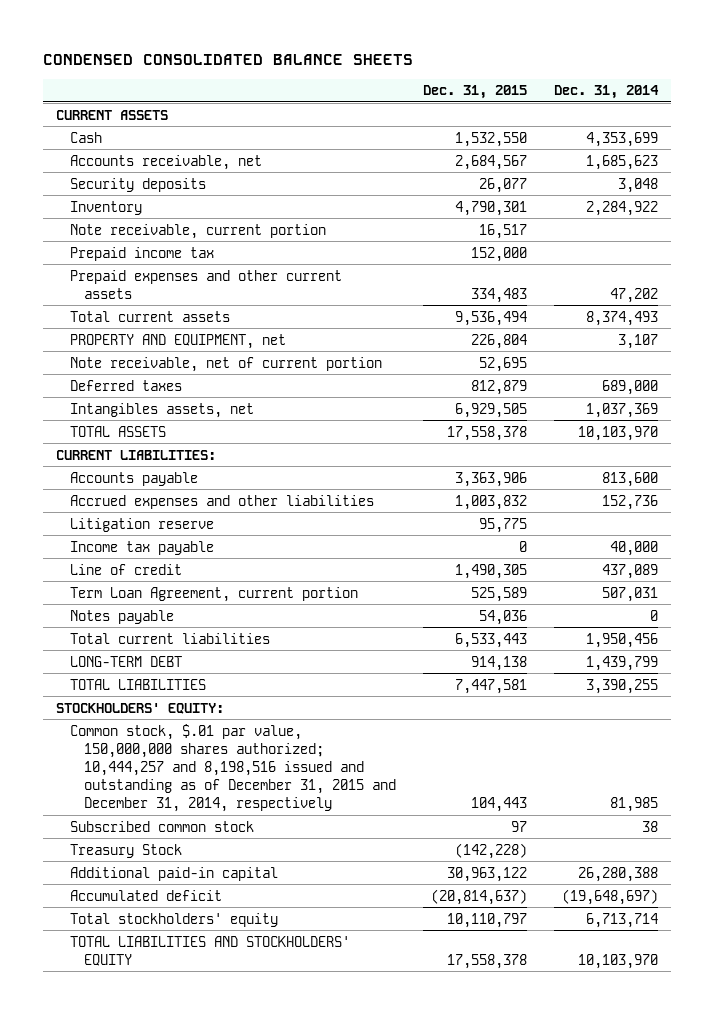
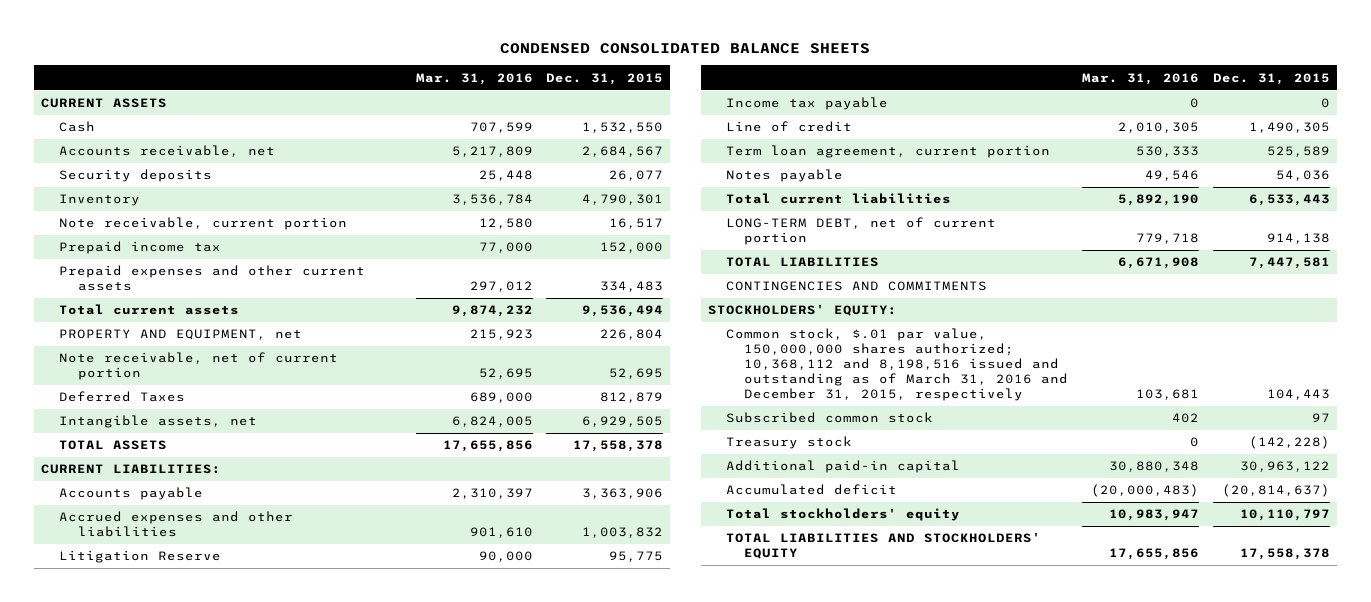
[553,85,659,100] Dec. 31, 2014 -> none
none -> [415,72,533,85] Mar. 31, 2016
[70,379,183,391] Deferred taxes -> [59,391,186,403] Deferred Taxes
[70,402,255,418] Intangibles assets, net -> [59,415,258,429] Intangible assets, net
[70,517,215,532] Litigation reserve -> [59,550,222,564] Litigation Reserve
[70,586,359,602] Term Loan Agreement, current portion -> [725,145,1050,159] Term loan agreement, current portion
[70,655,183,667] LONG-TERM DEBT -> [725,217,996,246] LONG-TERM DEBT, net of current portion
none -> [725,281,987,292] CONTINGENCIES AND COMMITMENTS
[70,723,396,813] Common stock, $.01 par value, 150,000,000 shares authorized; 10,444,257 and 8,198,516 issued and outstanding as of December 31, 2015 and December 31, 2014, respectively -> [725,328,1069,401] Common stock, $.01 par value, 150,000,000 shares authorized; 10,368,112 and 8,198,516 issued and outstanding as of March 31, 2016 and December 31, 2015, respectively
[70,843,183,858] Treasury Stock -> [725,436,852,450] Treasury stock

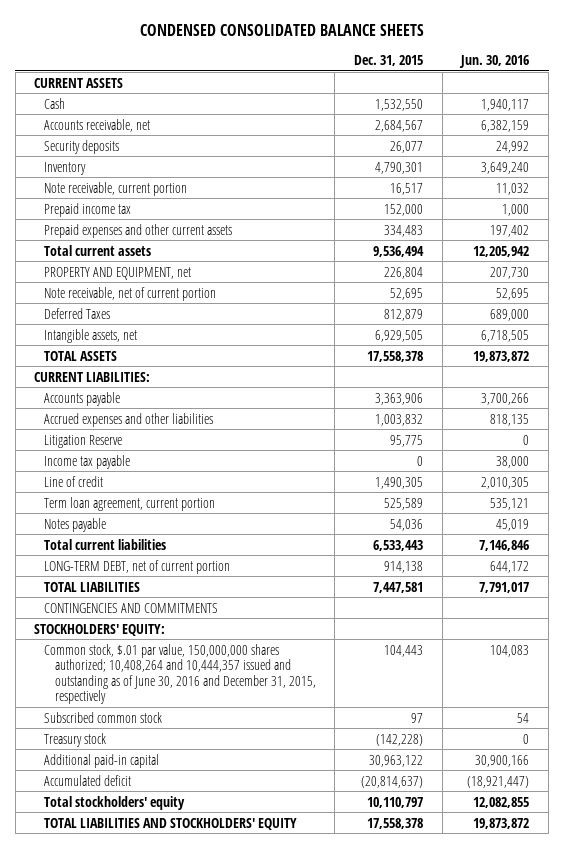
[415,72,533,85] Mar. 31, 2016 -> none
none -> [459,54,530,68] Jun. 30, 2016
[725,328,1069,401] Common stock, $.01 par value, 150,000,000 shares authorized; 10,368,112 and 8,198,516 issued and outstanding as of March 31, 2016 and December 31, 2015, respectively -> [44,643,316,705] Common stock, $.01 par value, 150,000,000 shares authorized; 10,408,264 and 10,444,357 issued and outstanding as of June 30, 2016 and December 31, 2015, respectively

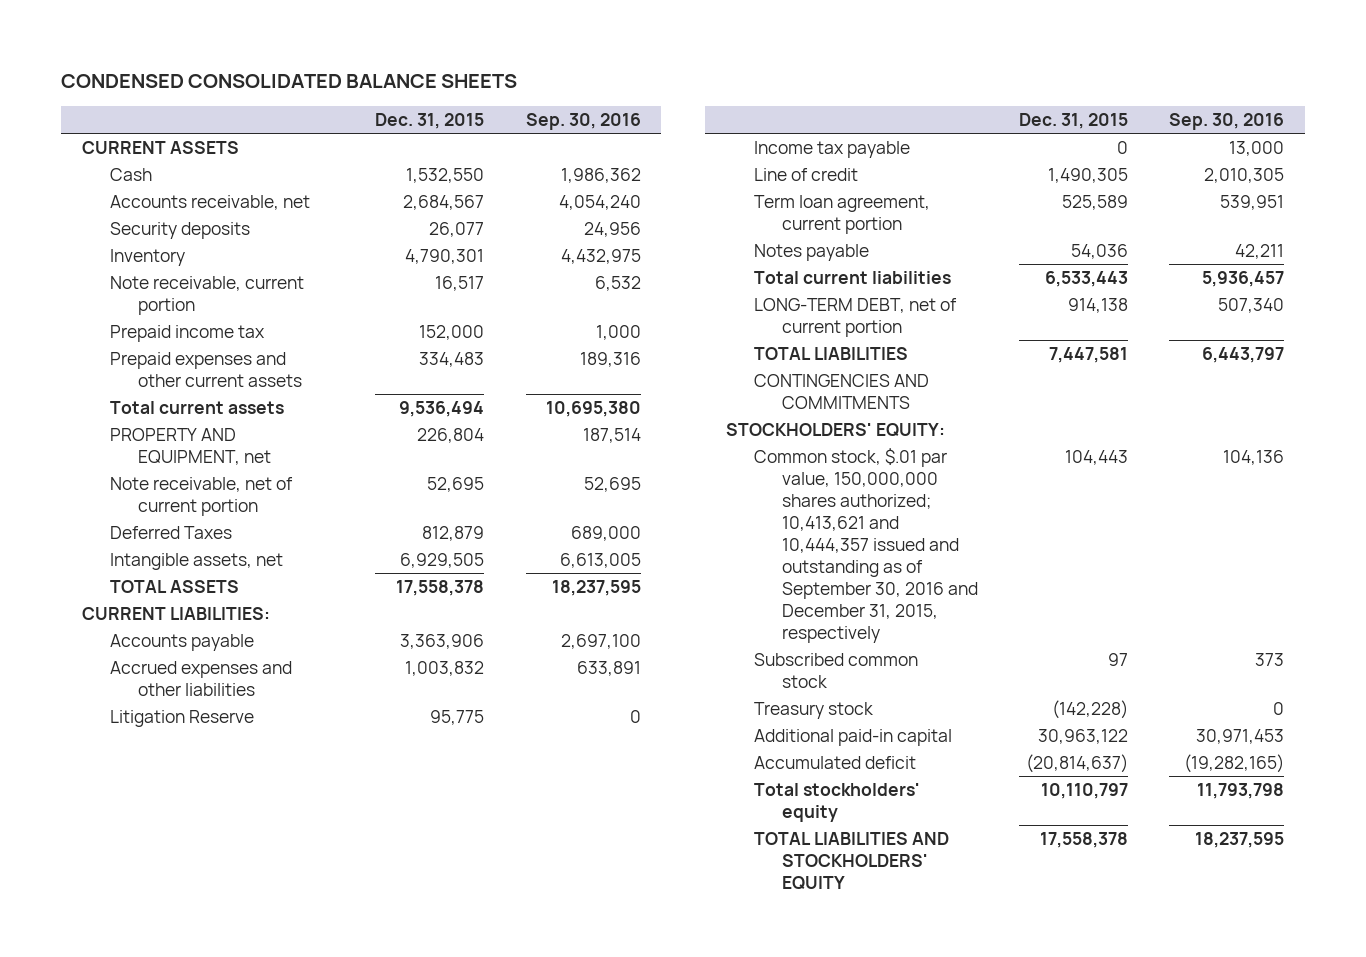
[459,54,530,68] Jun. 30, 2016 -> none
none -> [525,112,641,130] Sep. 30, 2016
[44,643,316,705] Common stock, $.01 par value, 150,000,000 shares authorized; 10,408,264 and 10,444,357 issued and outstanding as of June 30, 2016 and December 31, 2015, respectively -> [753,447,978,643] Common stock, $.01 par value, 150,000,000 shares authorized; 10,413,621 and 10,444,357 issued and outstanding as of September 30, 2016 and December 31, 2015, respectively

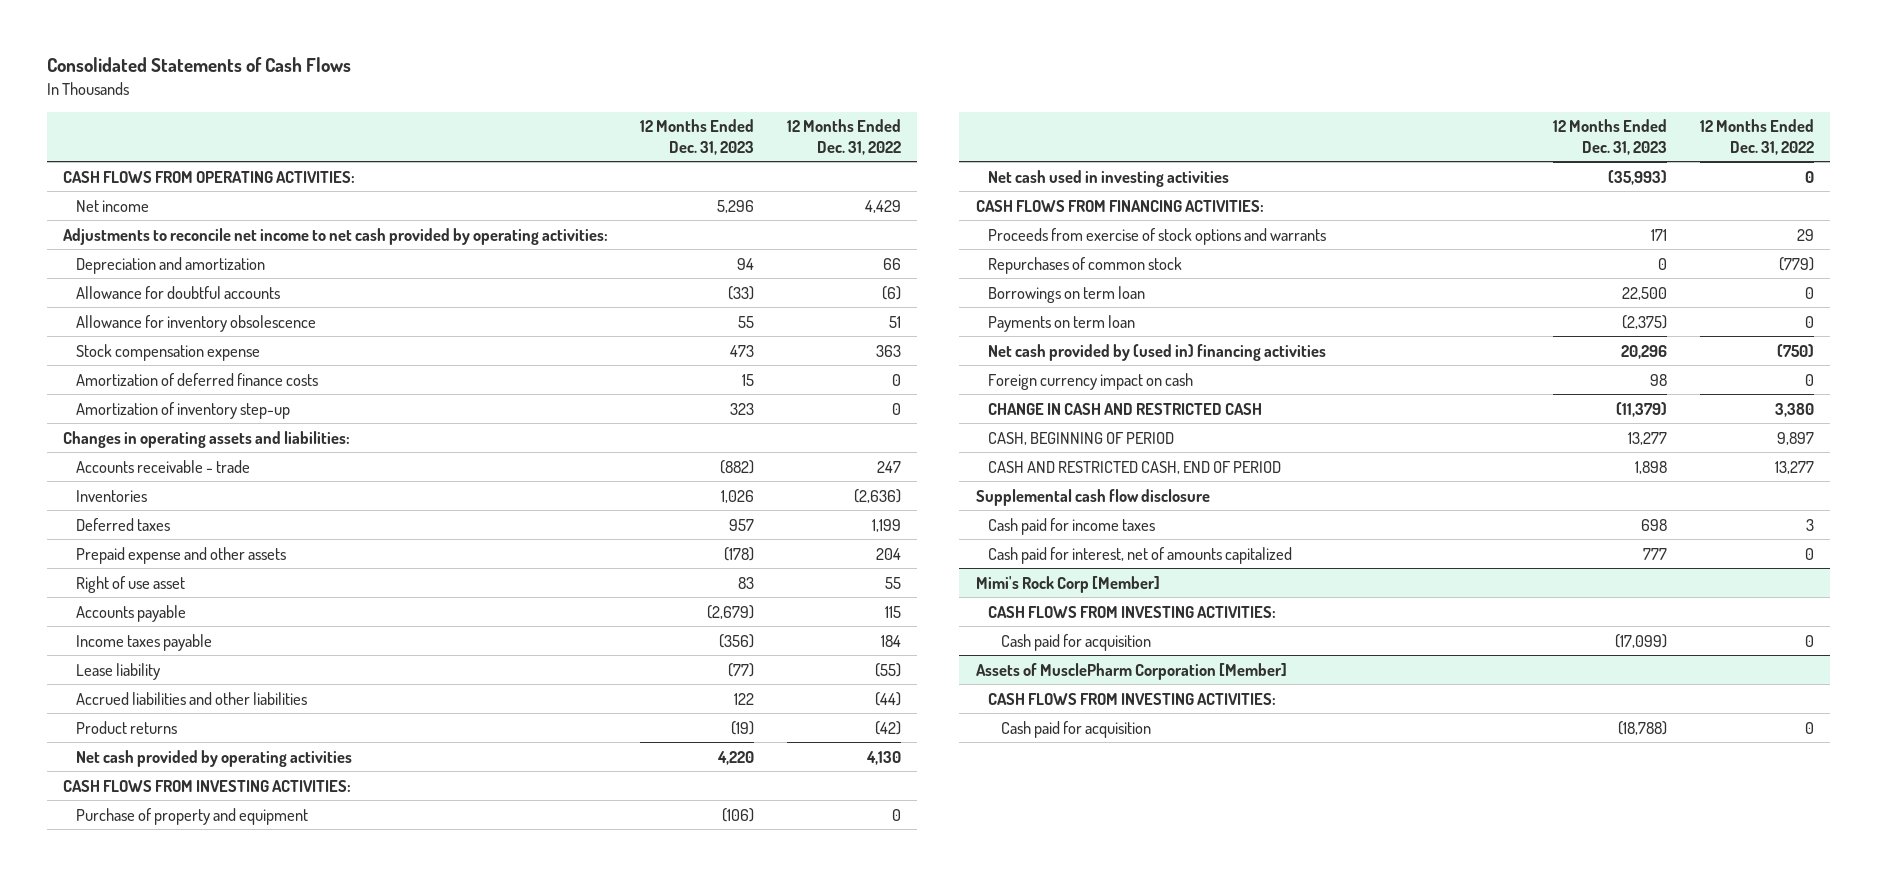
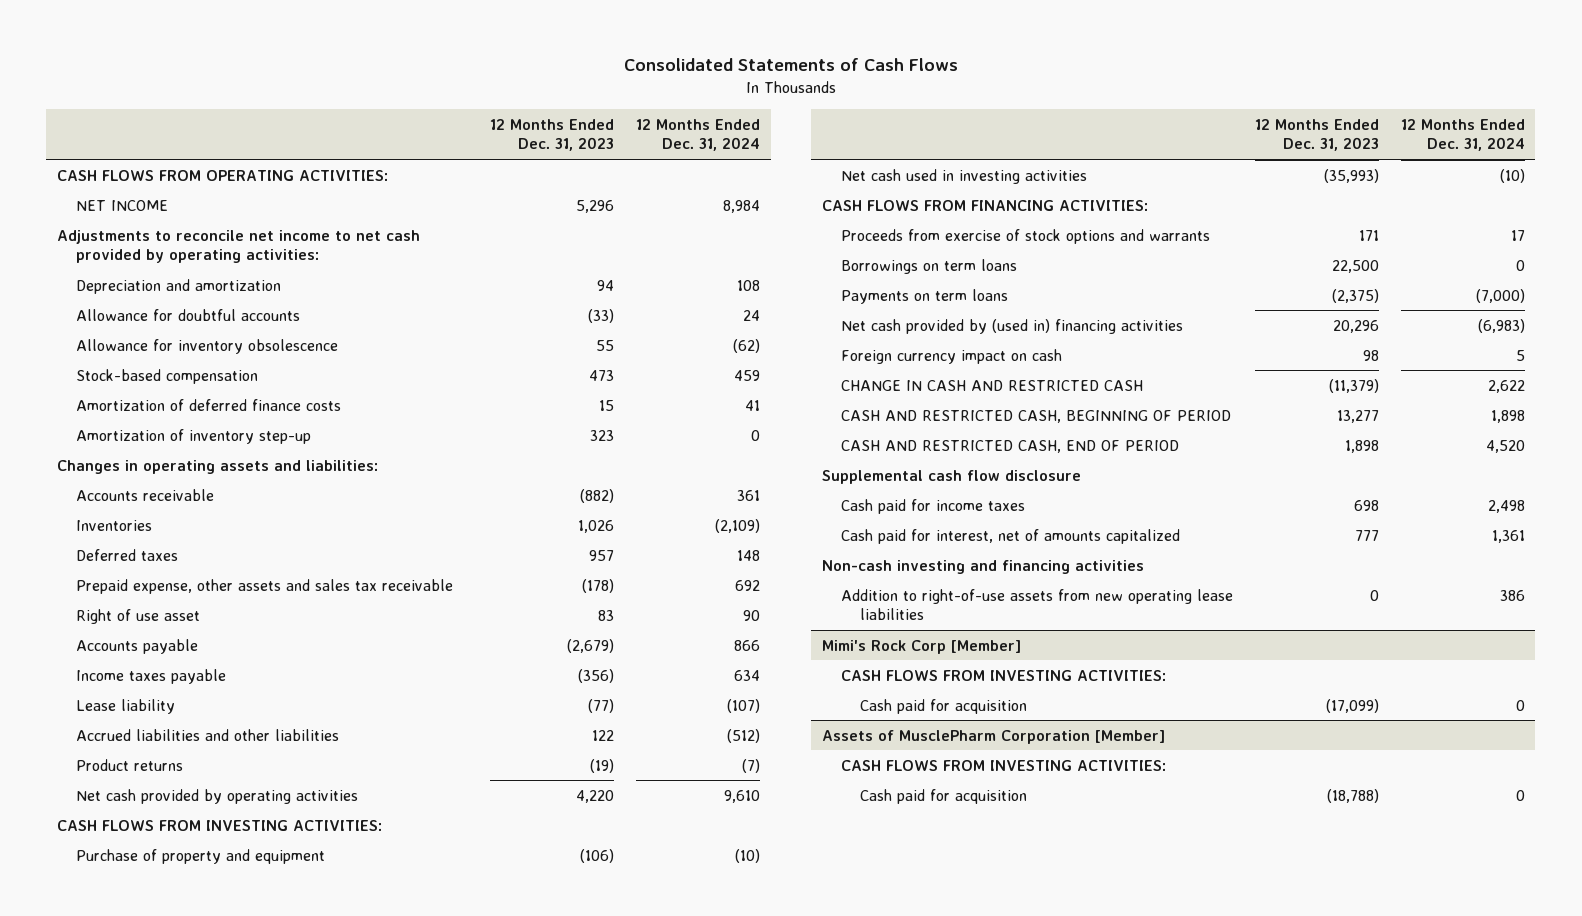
[787,119,902,156] 12 Months Ended Dec. 31, 2022 -> none
none -> [635,118,760,152] 12 Months Ended Dec. 31, 2024
[75,199,149,212] Net income -> [76,199,169,211] NET INCOME
[75,343,260,361] Stock compensation expense -> [76,368,259,384] Stock-based compensation
[75,459,250,473] Accounts receivable - trade -> [76,488,215,501] Accounts receivable
[75,546,286,564] Prepaid expense and other assets -> [76,578,454,594] Prepaid expense, other assets and sales tax receivable
[988,256,1183,274] Repurchases of common stock -> none
[988,285,1146,303] Borrowings on term loan -> [840,258,1017,274] Borrowings on term loans
[988,314,1136,332] Payments on term loan -> [840,288,1008,304] Payments on term loans
[988,431,1175,445] CASH, BEGINNING OF PERIOD -> [840,409,1231,423] CASH AND RESTRICTED CASH, BEGINNING OF PERIOD
none -> [821,559,1144,574] Non-cash investing and financing activities
none -> [840,588,1233,621] Addition to right-of-use assets from new operating lease liabilities

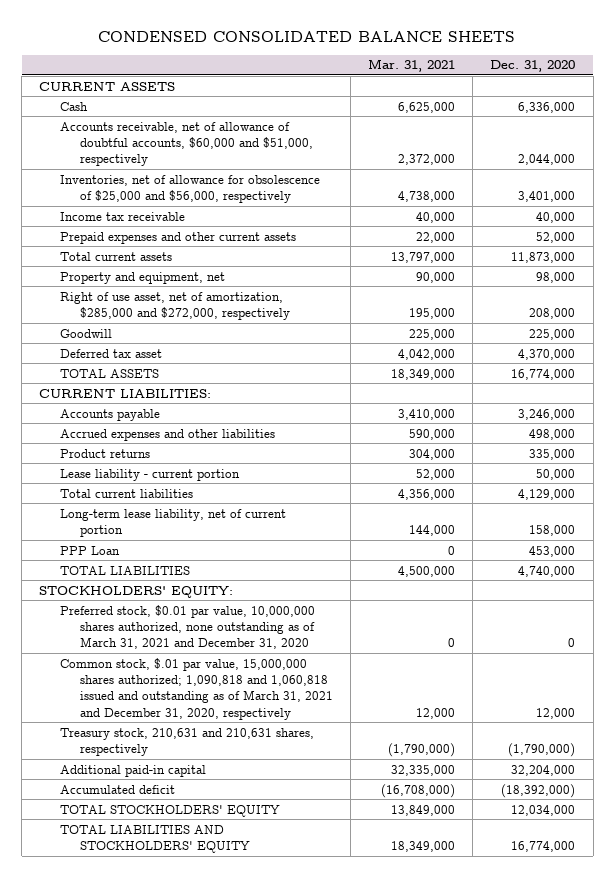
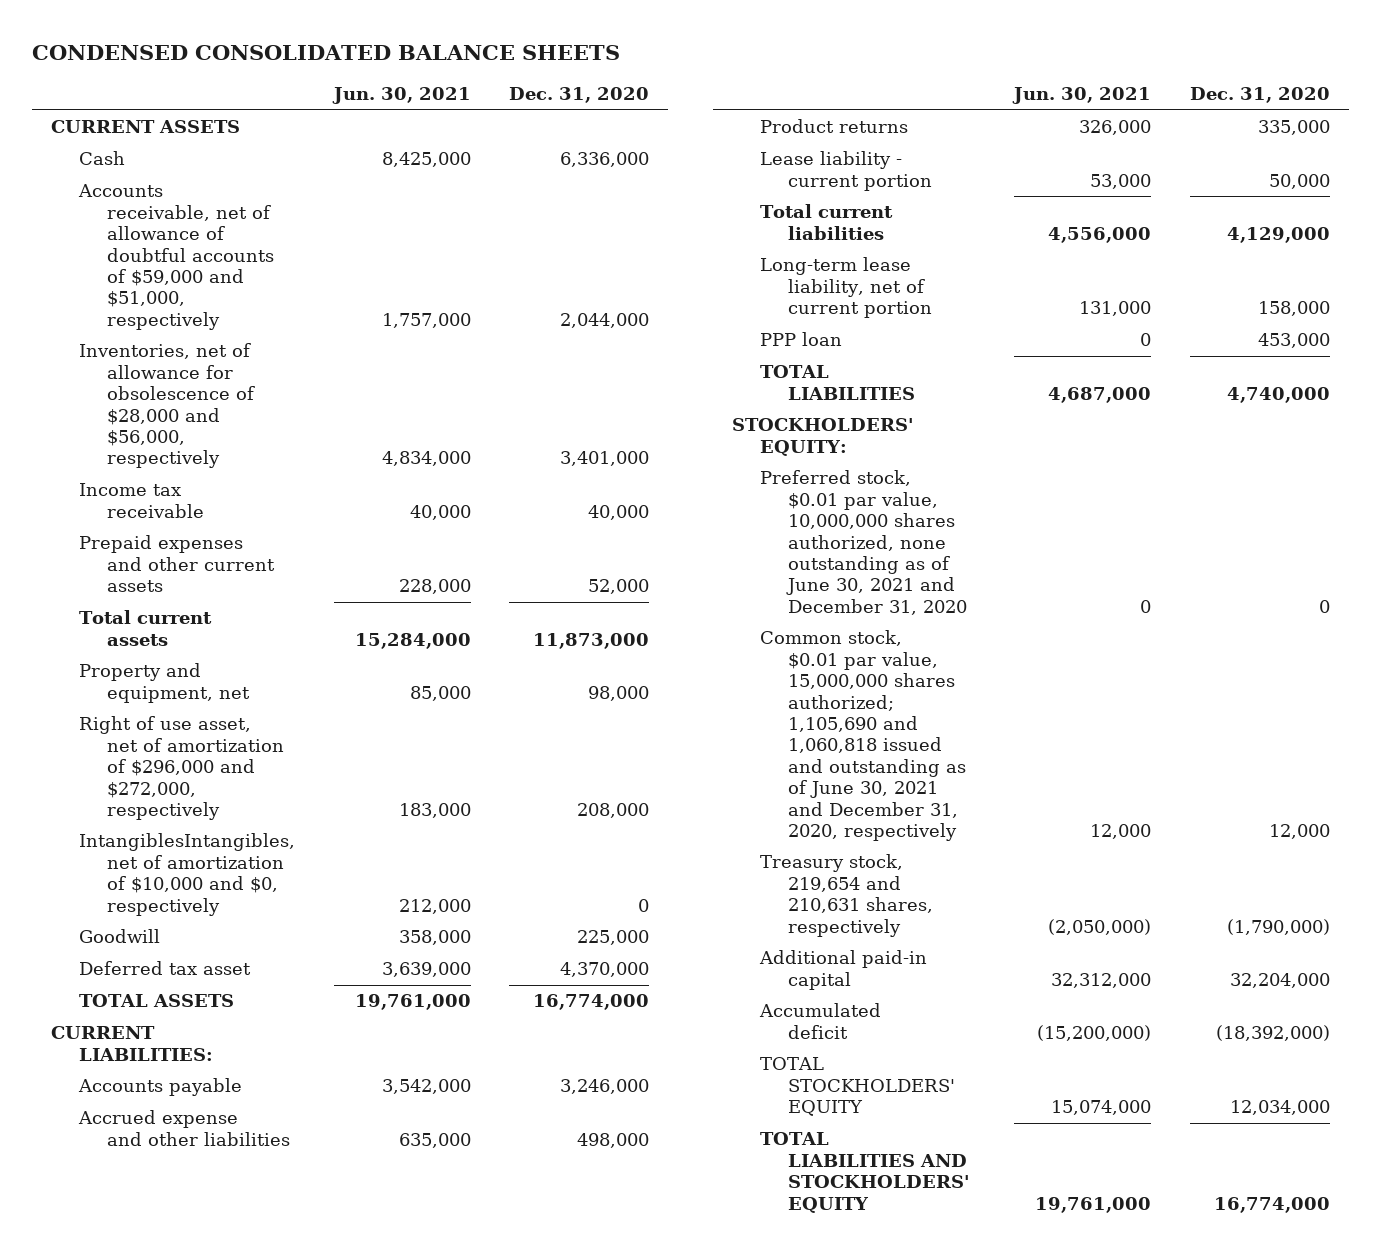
[368,59,456,73] Mar. 31, 2021 -> none
none -> [331,87,471,105] Jun. 30, 2021
[59,121,314,167] Accounts receivable, net of allowance of doubtful accounts, $60,000 and $51,000, respectively -> [78,184,275,330] Accounts receivable, net of allowance of doubtful accounts of $59,000 and $51,000, respectively
[59,174,320,204] Inventories, net of allowance for obsolescence of $25,000 and $56,000, respectively -> [79,343,256,469] Inventories, net of allowance for obsolescence of $28,000 and $56,000, respectively
[59,291,291,321] Right of use asset, net of amortization, $285,000 and $272,000, respectively -> [79,716,285,820] Right of use asset, net of amortization of $296,000 and $272,000, respectively
none -> [79,833,296,916] IntangiblesIntangibles, net of amortization of $10,000 and $0, respectively
[59,428,275,441] Accrued expenses and other liabilities -> [78,1110,291,1146] Accrued expense and other liabilities
[59,545,120,555] PPP Loan -> [759,332,842,347] PPP loan
[59,604,316,650] Preferred stock, $0.01 par value, 10,000,000 shares authorized, none outstanding as of March 31, 2021 and December 31, 2020 -> [759,470,967,615] Preferred stock, $0.01 par value, 10,000,000 shares authorized, none outstanding as of June 30, 2021 and December 31, 2020
[59,657,334,720] Common stock, $.01 par value, 15,000,000 shares authorized; 1,090,818 and 1,060,818 issued and outstanding as of March 31, 2021 and December 31, 2020, respectively -> [759,630,966,841] Common stock, $0.01 par value, 15,000,000 shares authorized; 1,105,690 and 1,060,818 issued and outstanding as of June 30, 2021 and December 31, 2020, respectively
[59,727,314,757] Treasury stock, 210,631 and 210,631 shares, respectively -> [759,854,933,937] Treasury stock, 219,654 and 210,631 shares, respectively

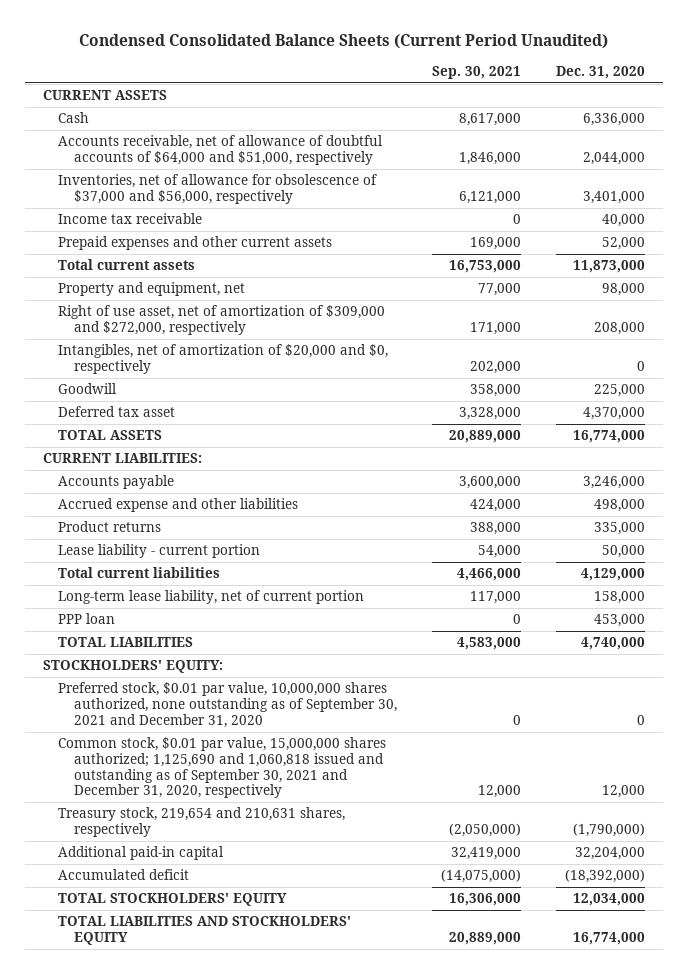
[32,44,621,60] CONDENSED CONSOLIDATED BALANCE SHEETS -> [79,33,609,49] Condensed Consolidated Balance Sheets (Current Period Unaudited)
[331,87,471,105] Jun. 30, 2021 -> none
none -> [431,65,521,79] Sep. 30, 2021
[78,184,275,330] Accounts receivable, net of allowance of doubtful accounts of $59,000 and $51,000, respectively -> [58,135,384,166] Accounts receivable, net of allowance of doubtful accounts of $64,000 and $51,000, respectively
[79,343,256,469] Inventories, net of allowance for obsolescence of $28,000 and $56,000, respectively -> [58,174,378,205] Inventories, net of allowance for obsolescence of $37,000 and $56,000, respectively
[79,716,285,820] Right of use asset, net of amortization of $296,000 and $272,000, respectively -> [58,305,386,336] Right of use asset, net of amortization of $309,000 and $272,000, respectively
[79,833,296,916] IntangiblesIntangibles, net of amortization of $10,000 and $0, respectively -> [58,344,389,375] Intangibles, net of amortization of $20,000 and $0, respectively
[759,470,967,615] Preferred stock, $0.01 par value, 10,000,000 shares authorized, none outstanding as of June 30, 2021 and December 31, 2020 -> [58,682,397,728] Preferred stock, $0.01 par value, 10,000,000 shares authorized, none outstanding as of September 30, 2021 and December 31, 2020
[759,630,966,841] Common stock, $0.01 par value, 15,000,000 shares authorized; 1,105,690 and 1,060,818 issued and outstanding as of June 30, 2021 and December 31, 2020, respectively -> [58,737,387,799] Common stock, $0.01 par value, 15,000,000 shares authorized; 1,125,690 and 1,060,818 issued and outstanding as of September 30, 2021 and December 31, 2020, respectively

